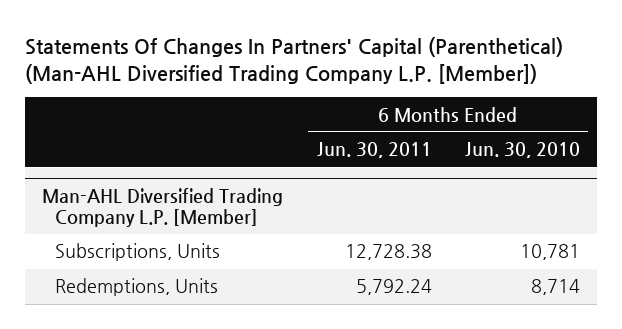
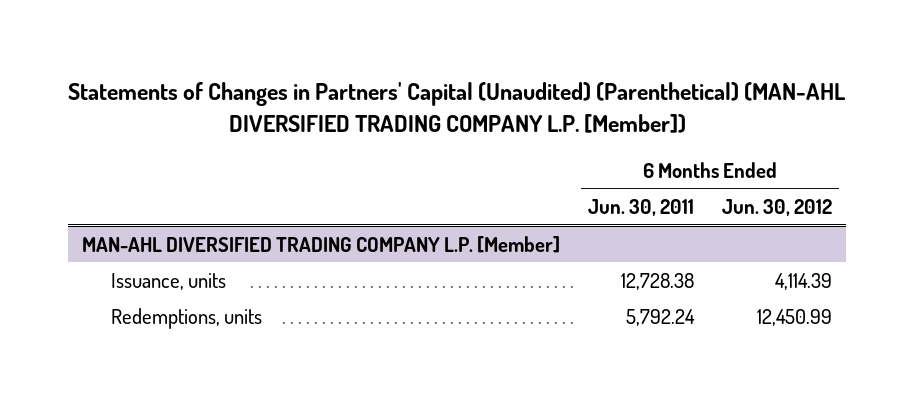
[25,36,564,84] Statements Of Changes In Partners' Capital (Parenthetical) (Man-AHL Diversified Trading Company L.P. [Member]) -> [67,82,846,133] Statements of Changes in Partners' Capital (Unaudited) (Parenthetical) (MAN-AHL DIVERSIFIED TRADING COMPANY L.P. [Member])
[464,142,580,159] Jun. 30, 2010 -> none
none -> [721,199,832,217] Jun. 30, 2012
[42,187,284,227] Man-AHL Diversified Trading Company L.P. [Member] -> [82,235,561,253] MAN-AHL DIVERSIFIED TRADING COMPANY L.P. [Member]
[55,243,221,262] Subscriptions, Units -> [111,272,227,290] Issuance, units
[55,278,219,297] Redemptions, Units -> [111,307,263,329] Redemptions, units

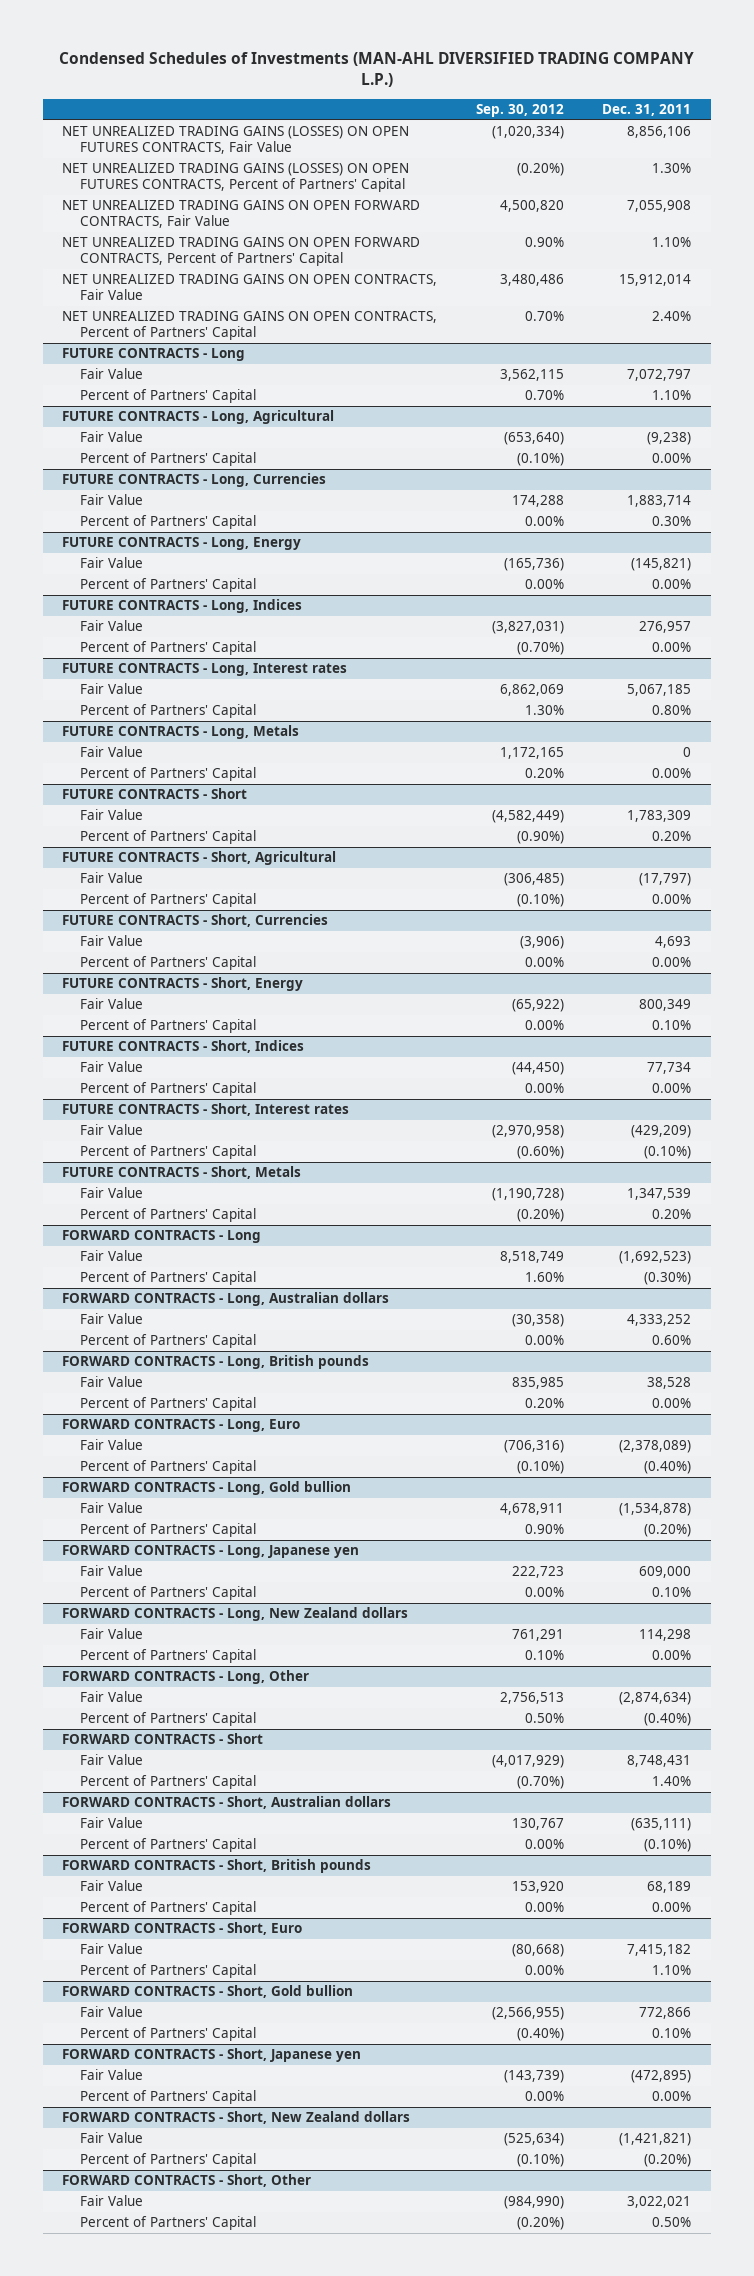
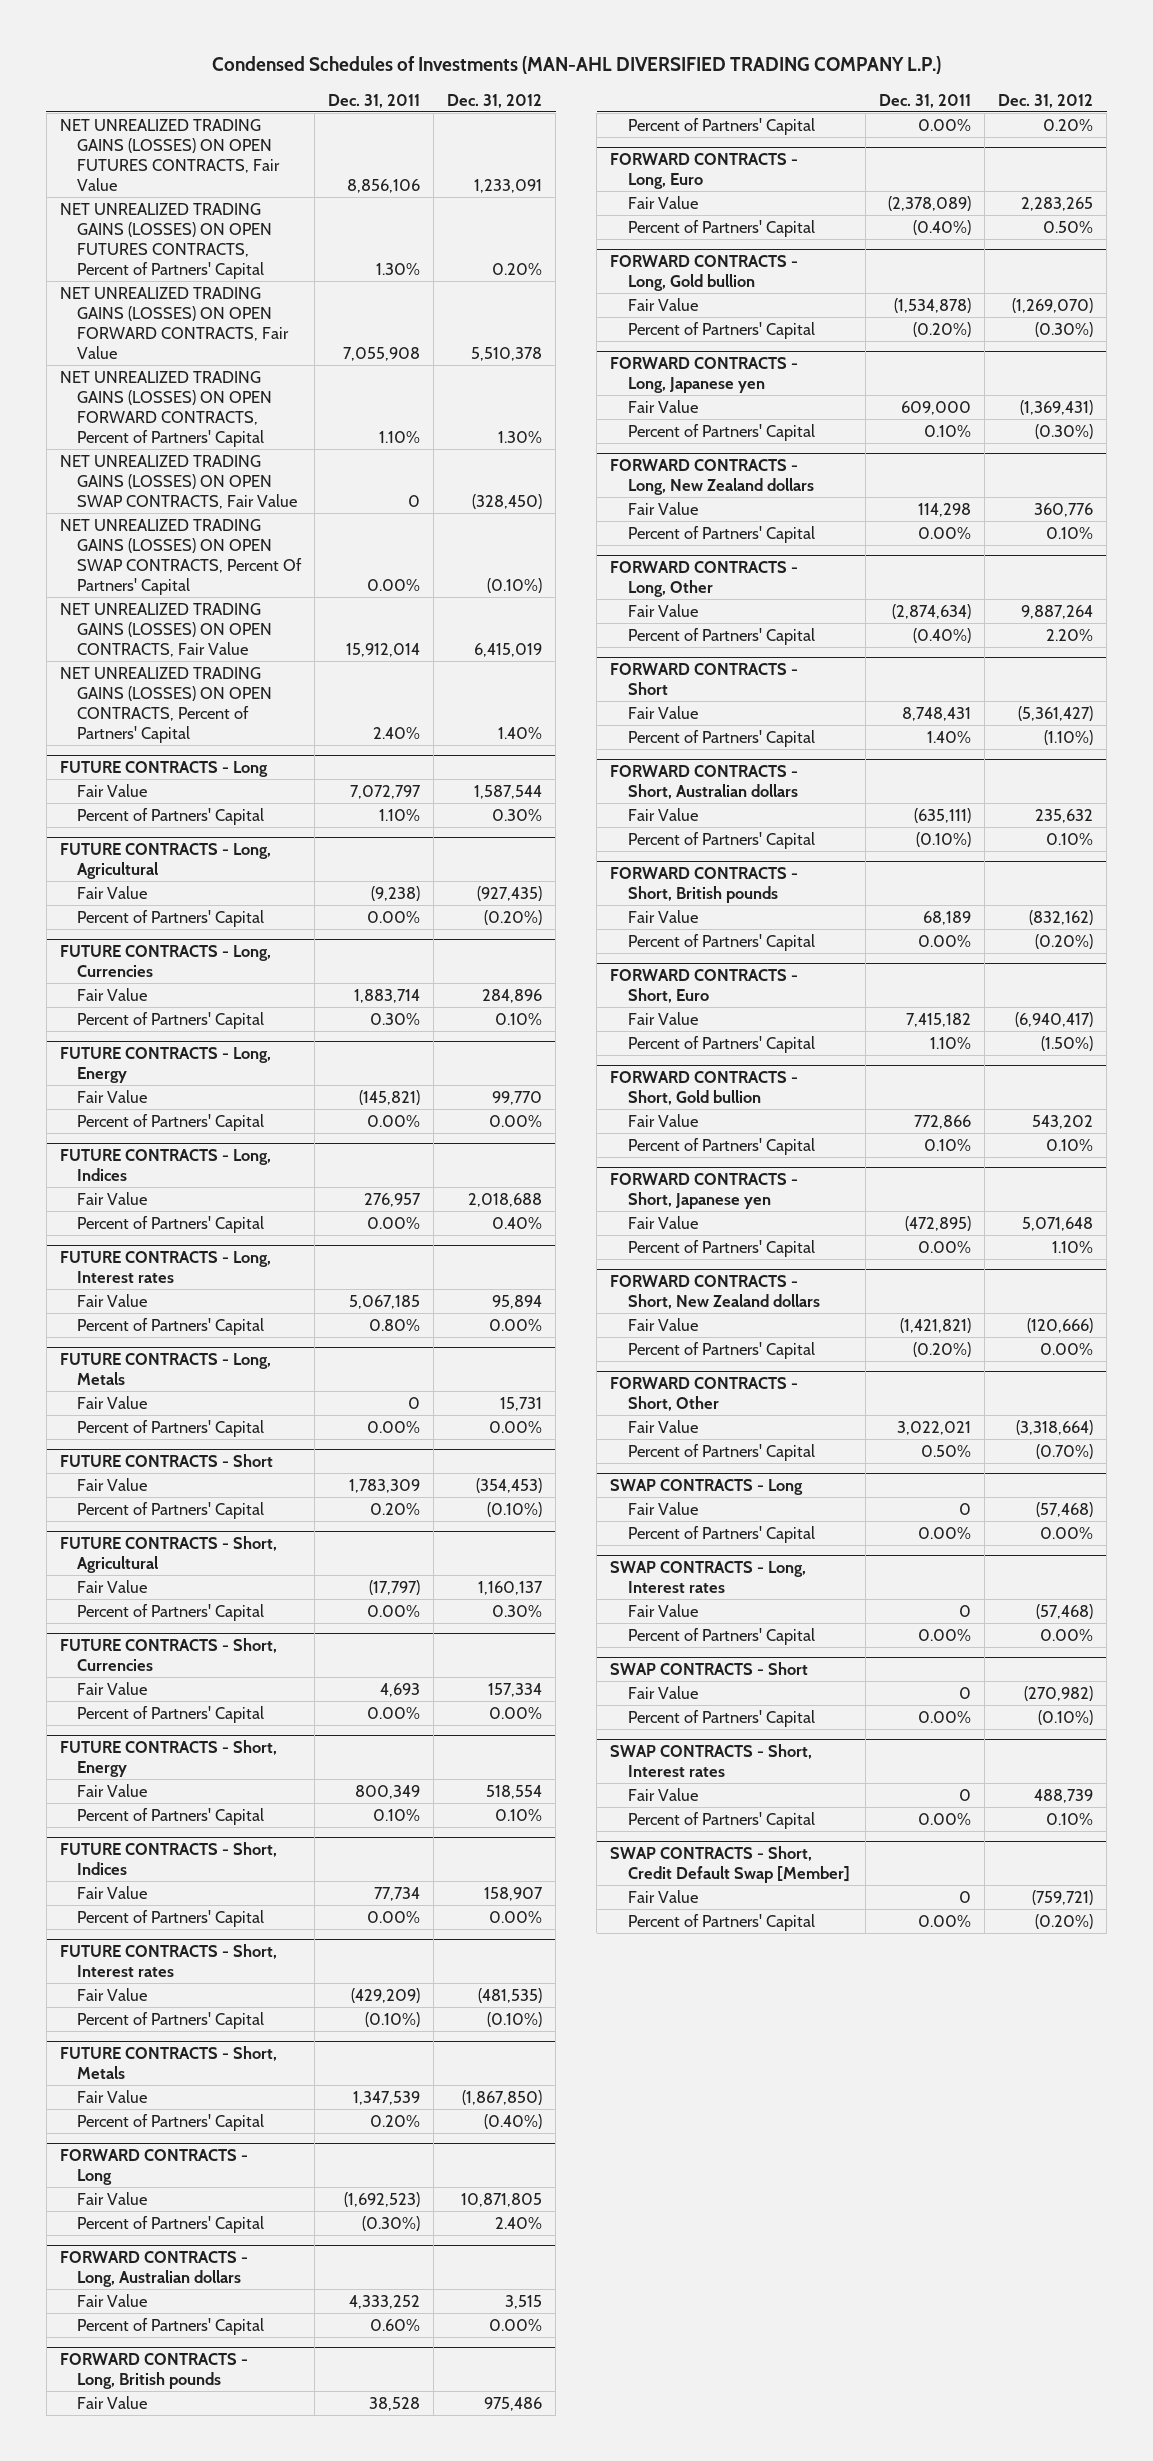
[475,104,564,118] Sep. 30, 2012 -> none
none -> [447,93,543,108] Dec. 31, 2012
[62,200,421,229] NET UNREALIZED TRADING GAINS ON OPEN FORWARD CONTRACTS, Fair Value -> [59,286,290,360] NET UNREALIZED TRADING GAINS (LOSSES) ON OPEN FORWARD CONTRACTS, Fair Value
[62,237,421,267] NET UNREALIZED TRADING GAINS ON OPEN FORWARD CONTRACTS, Percent of Partners' Capital -> [59,370,273,448] NET UNREALIZED TRADING GAINS (LOSSES) ON OPEN FORWARD CONTRACTS, Percent of Partners' Capital
none -> [59,454,298,509] NET UNREALIZED TRADING GAINS (LOSSES) ON OPEN SWAP CONTRACTS, Fair Value
none -> [59,518,303,596] NET UNREALIZED TRADING GAINS (LOSSES) ON OPEN SWAP CONTRACTS, Percent Of Partners' Capital
[62,274,438,301] NET UNREALIZED TRADING GAINS ON OPEN CONTRACTS, Fair Value -> [59,602,273,657] NET UNREALIZED TRADING GAINS (LOSSES) ON OPEN CONTRACTS, Fair Value
[62,311,438,341] NET UNREALIZED TRADING GAINS ON OPEN CONTRACTS, Percent of Partners' Capital -> [59,666,273,744] NET UNREALIZED TRADING GAINS (LOSSES) ON OPEN CONTRACTS, Percent of Partners' Capital
none -> [610,1478,804,1495] SWAP CONTRACTS - Long
none -> [628,1501,699,1515] Fair Value
none -> [628,1525,816,1543] Percent of Partners' Capital
none -> [610,1560,807,1593] SWAP CONTRACTS - Long, Interest rates
none -> [628,1603,699,1617] Fair Value
none -> [628,1627,816,1645] Percent of Partners' Capital
none -> [610,1661,809,1675] SWAP CONTRACTS - Short
none -> [628,1685,699,1699] Fair Value
none -> [628,1709,816,1727] Percent of Partners' Capital
none -> [610,1743,813,1777] SWAP CONTRACTS - Short, Interest rates
none -> [628,1787,699,1801] Fair Value
none -> [628,1811,816,1829] Percent of Partners' Capital
none -> [610,1845,851,1883] SWAP CONTRACTS - Short, Credit Default Swap [Member]
none -> [628,1889,699,1903] Fair Value
none -> [628,1913,816,1931] Percent of Partners' Capital

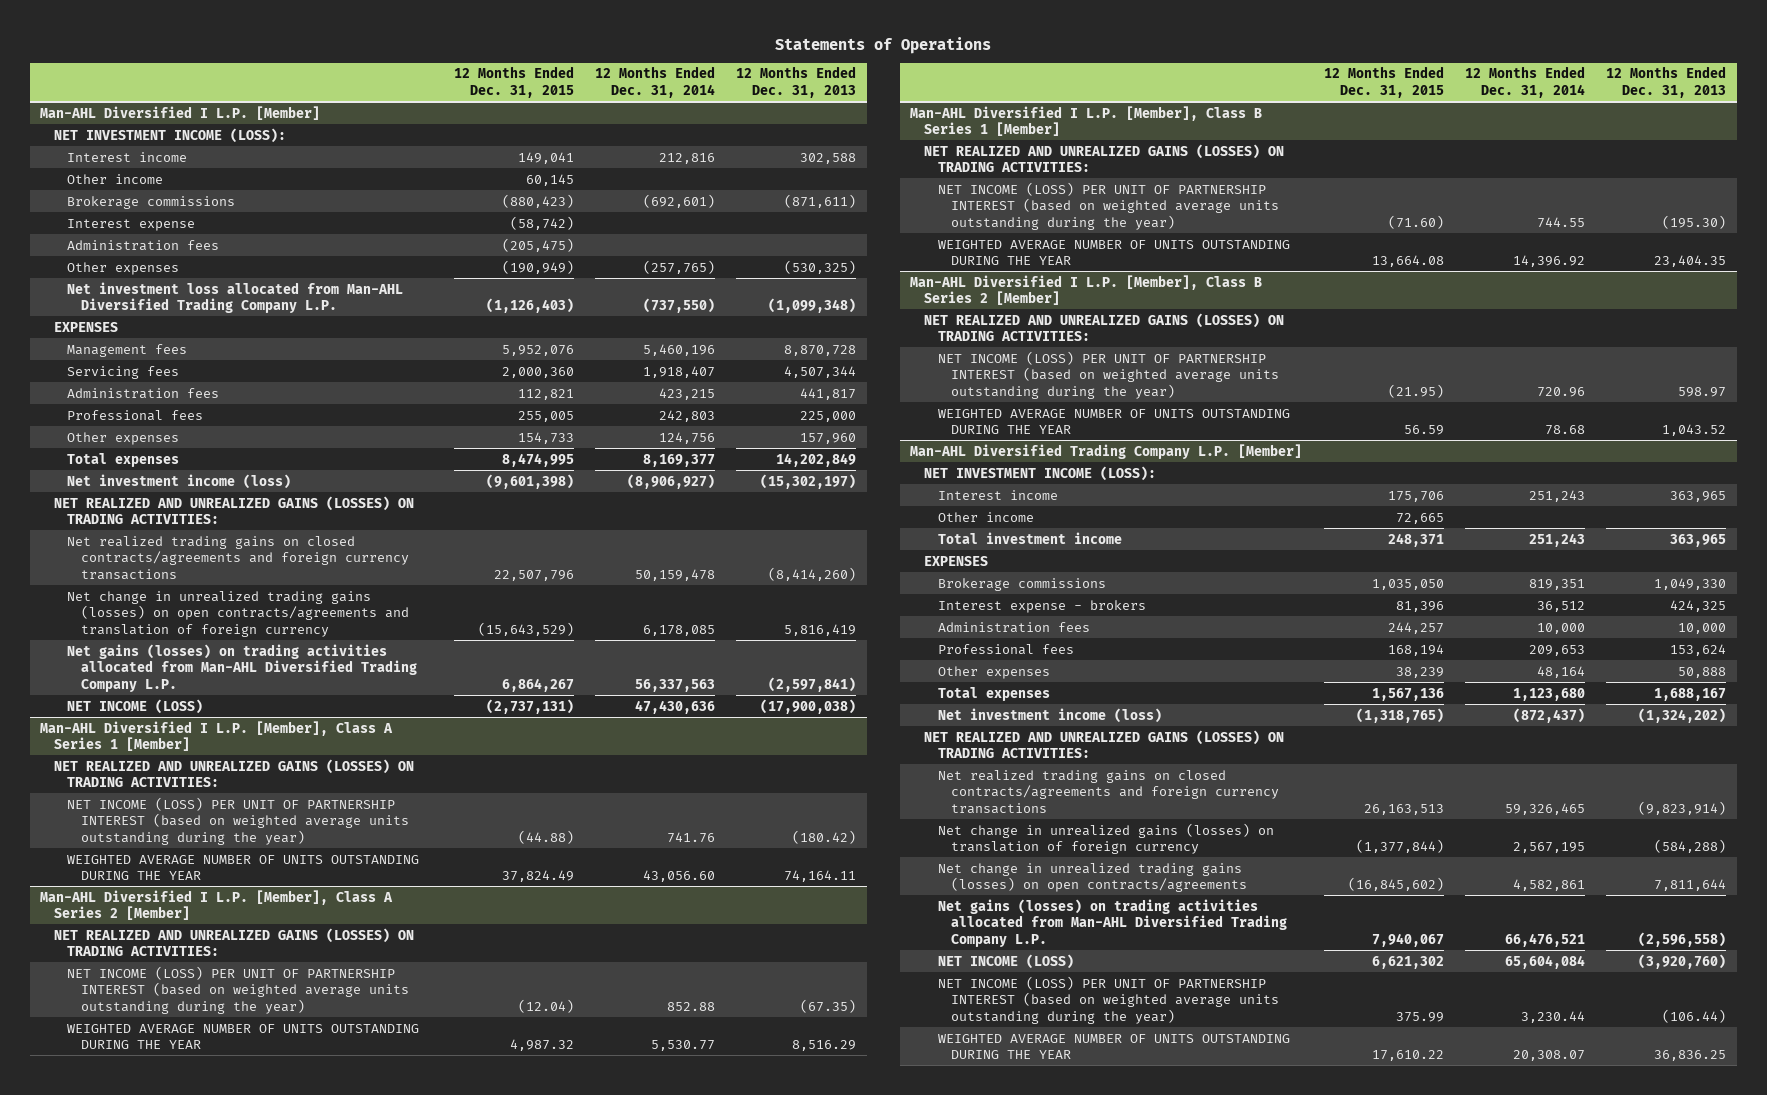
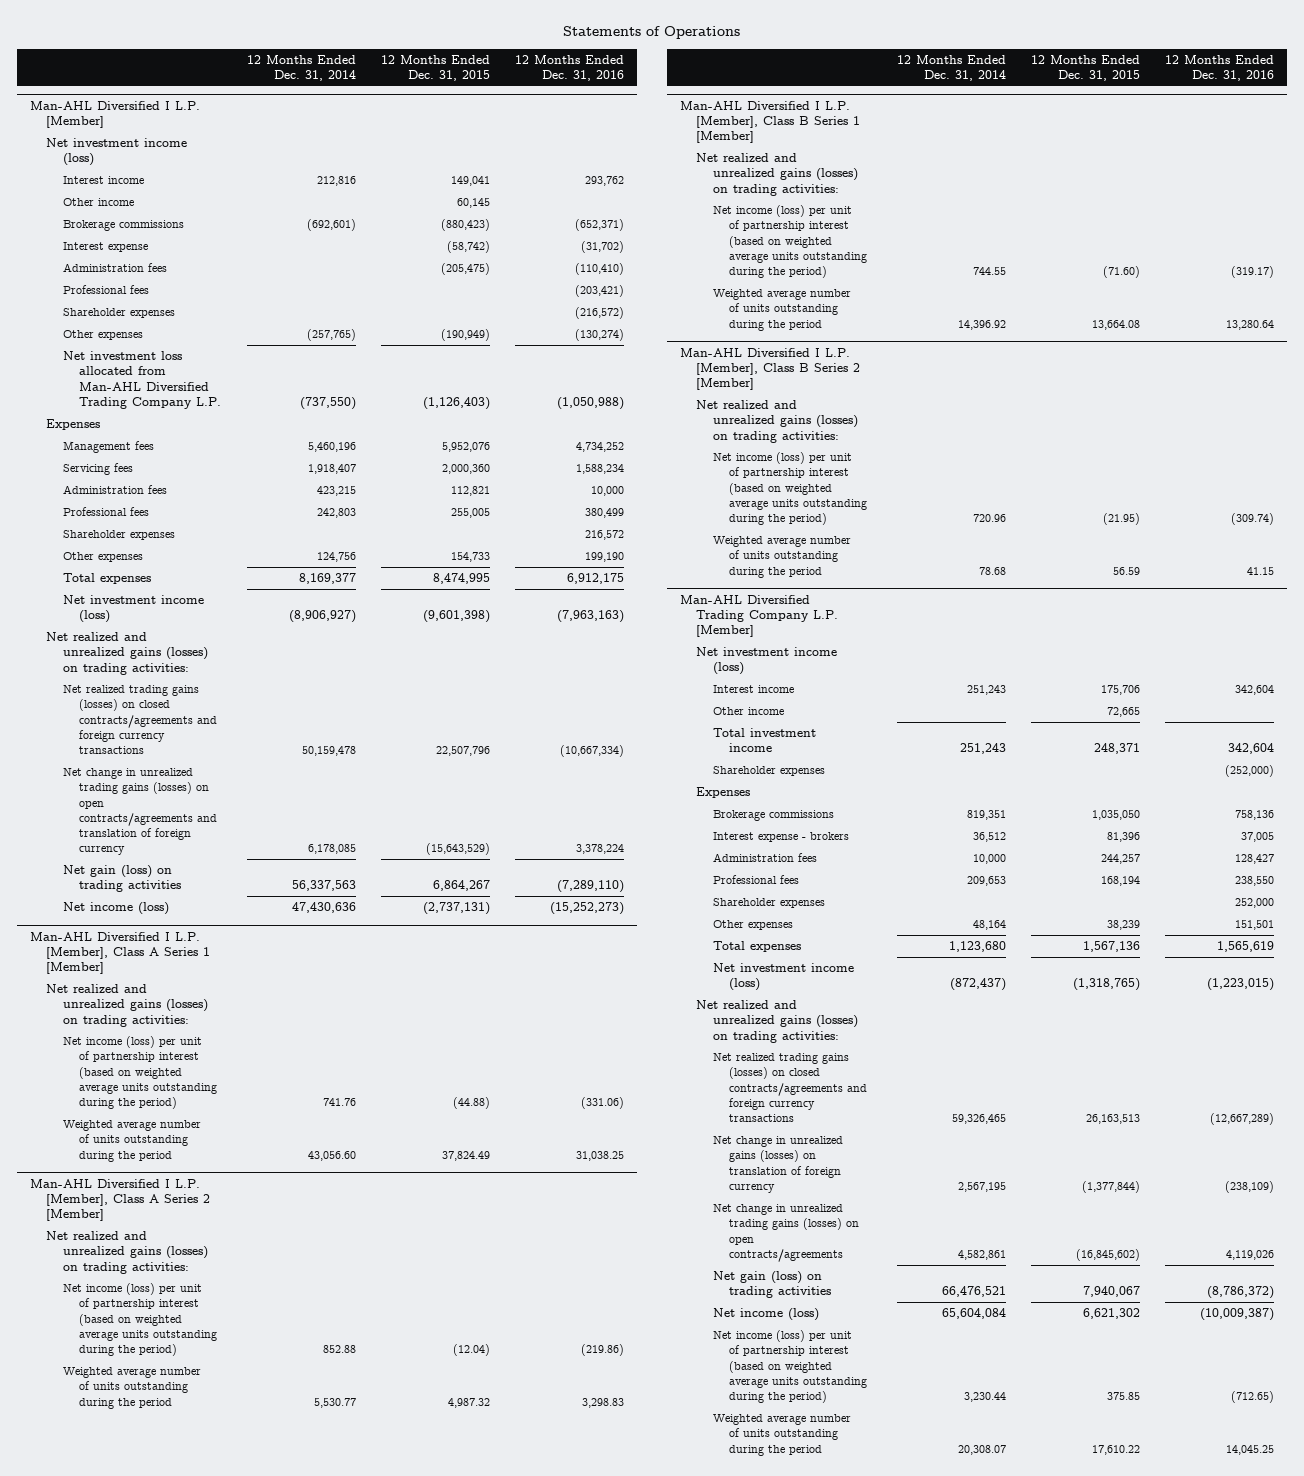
[736,66,857,98] 12 Months Ended Dec. 31, 2013 -> none
none -> [515,54,625,82] 12 Months Ended Dec. 31, 2016
[53,127,286,143] NET INVESTMENT INCOME (LOSS): -> [46,138,188,167] Net investment income (loss)
none -> [62,285,149,295] Professional fees
none -> [62,308,175,319] Shareholder expenses
[53,321,118,332] EXPENSES -> [46,419,101,431] Expenses
none -> [62,530,175,541] Shareholder expenses
[53,495,414,525] NET REALIZED AND UNREALIZED GAINS (LOSSES) ON TRADING ACTIVITIES: -> [46,632,208,675] Net realized and unrealized gains (losses) on trading activities:
[67,535,410,580] Net realized trading gains on closed contracts/agreements and foreign currency transactions -> [62,685,218,755] Net realized trading gains (losses) on closed contracts/agreements and foreign currency transactions
[67,643,418,692] Net gains (losses) on trading activities allocated from Man-AHL Diversified Trading Company L.P. -> [62,865,182,893] Net gain (loss) on trading activities
[67,698,204,714] NET INCOME (LOSS) -> [62,902,169,916] Net income (loss)
[53,758,414,788] NET REALIZED AND UNREALIZED GAINS (LOSSES) ON TRADING ACTIVITIES: -> [46,984,208,1027] Net realized and unrealized gains (losses) on trading activities:
[67,796,410,845] NET INCOME (LOSS) PER UNIT OF PARTNERSHIP INTEREST (based on weighted average units outstanding during the year) -> [62,1036,218,1110] Net income (loss) per unit of partnership interest (based on weighted average units outstanding during the period)
[67,854,420,881] WEIGHTED AVERAGE NUMBER OF UNITS OUTSTANDING DURING THE YEAR -> [62,1120,201,1162] Weighted average number of units outstanding during the period
[53,927,414,957] NET REALIZED AND UNREALIZED GAINS (LOSSES) ON TRADING ACTIVITIES: -> [46,1231,208,1274] Net realized and unrealized gains (losses) on trading activities:
[67,965,410,1014] NET INCOME (LOSS) PER UNIT OF PARTNERSHIP INTEREST (based on weighted average units outstanding during the year) -> [62,1283,218,1357] Net income (loss) per unit of partnership interest (based on weighted average units outstanding during the period)
[67,1023,420,1050] WEIGHTED AVERAGE NUMBER OF UNITS OUTSTANDING DURING THE YEAR -> [62,1367,201,1409] Weighted average number of units outstanding during the period
[923,143,1284,173] NET REALIZED AND UNREALIZED GAINS (LOSSES) ON TRADING ACTIVITIES: -> [696,153,858,196] Net realized and unrealized gains (losses) on trading activities:
[937,181,1280,230] NET INCOME (LOSS) PER UNIT OF PARTNERSHIP INTEREST (based on weighted average units outstanding during the year) -> [712,205,868,279] Net income (loss) per unit of partnership interest (based on weighted average units outstanding during the period)
[937,239,1290,266] WEIGHTED AVERAGE NUMBER OF UNITS OUTSTANDING DURING THE YEAR -> [712,289,851,331] Weighted average number of units outstanding during the period
[923,312,1284,342] NET REALIZED AND UNREALIZED GAINS (LOSSES) ON TRADING ACTIVITIES: -> [696,400,858,443] Net realized and unrealized gains (losses) on trading activities:
[937,350,1280,399] NET INCOME (LOSS) PER UNIT OF PARTNERSHIP INTEREST (based on weighted average units outstanding during the year) -> [712,452,868,526] Net income (loss) per unit of partnership interest (based on weighted average units outstanding during the period)
[937,408,1290,435] WEIGHTED AVERAGE NUMBER OF UNITS OUTSTANDING DURING THE YEAR -> [712,536,851,578] Weighted average number of units outstanding during the period
[923,465,1156,481] NET INVESTMENT INCOME (LOSS): -> [696,647,838,676] Net investment income (loss)
none -> [712,766,825,777] Shareholder expenses
[923,555,988,566] EXPENSES -> [696,787,751,799] Expenses
none -> [712,898,825,909] Shareholder expenses
[923,729,1284,759] NET REALIZED AND UNREALIZED GAINS (LOSSES) ON TRADING ACTIVITIES: -> [696,1000,858,1043] Net realized and unrealized gains (losses) on trading activities:
[937,769,1280,814] Net realized trading gains on closed contracts/agreements and foreign currency transactions -> [712,1053,868,1123] Net realized trading gains (losses) on closed contracts/agreements and foreign currency transactions
[937,898,1288,947] Net gains (losses) on trading activities allocated from Man-AHL Diversified Trading Company L.P. -> [712,1271,832,1299] Net gain (loss) on trading activities
[937,953,1074,969] NET INCOME (LOSS) -> [712,1308,819,1322] Net income (loss)
[937,975,1280,1024] NET INCOME (LOSS) PER UNIT OF PARTNERSHIP INTEREST (based on weighted average units outstanding during the year) -> [712,1330,868,1404] Net income (loss) per unit of partnership interest (based on weighted average units outstanding during the period)
[1395,1011,1444,1022] 375.99 -> [1106,1392,1140,1401] 375.85
[937,1033,1290,1060] WEIGHTED AVERAGE NUMBER OF UNITS OUTSTANDING DURING THE YEAR -> [712,1414,851,1456] Weighted average number of units outstanding during the period

